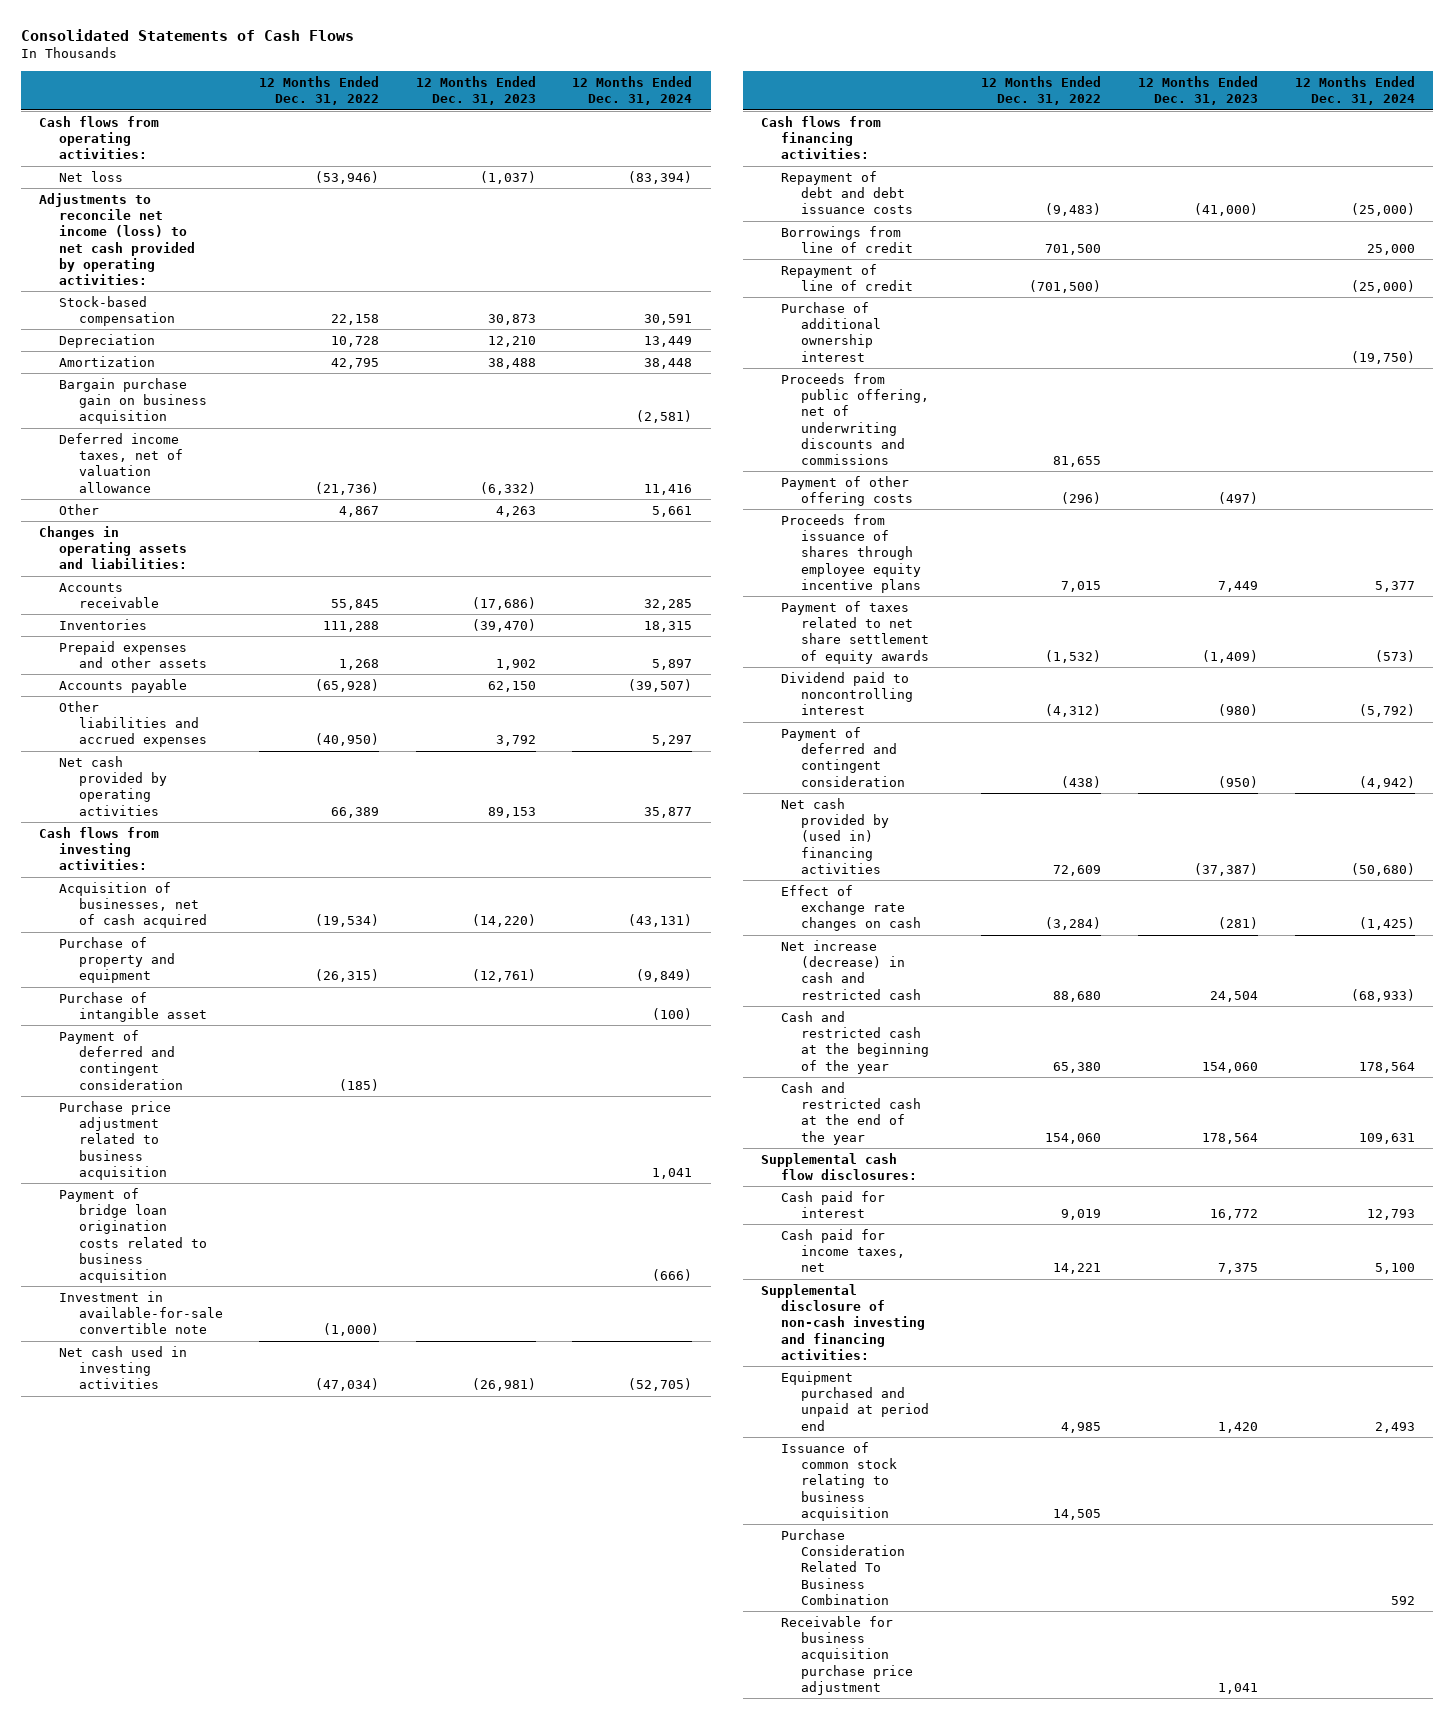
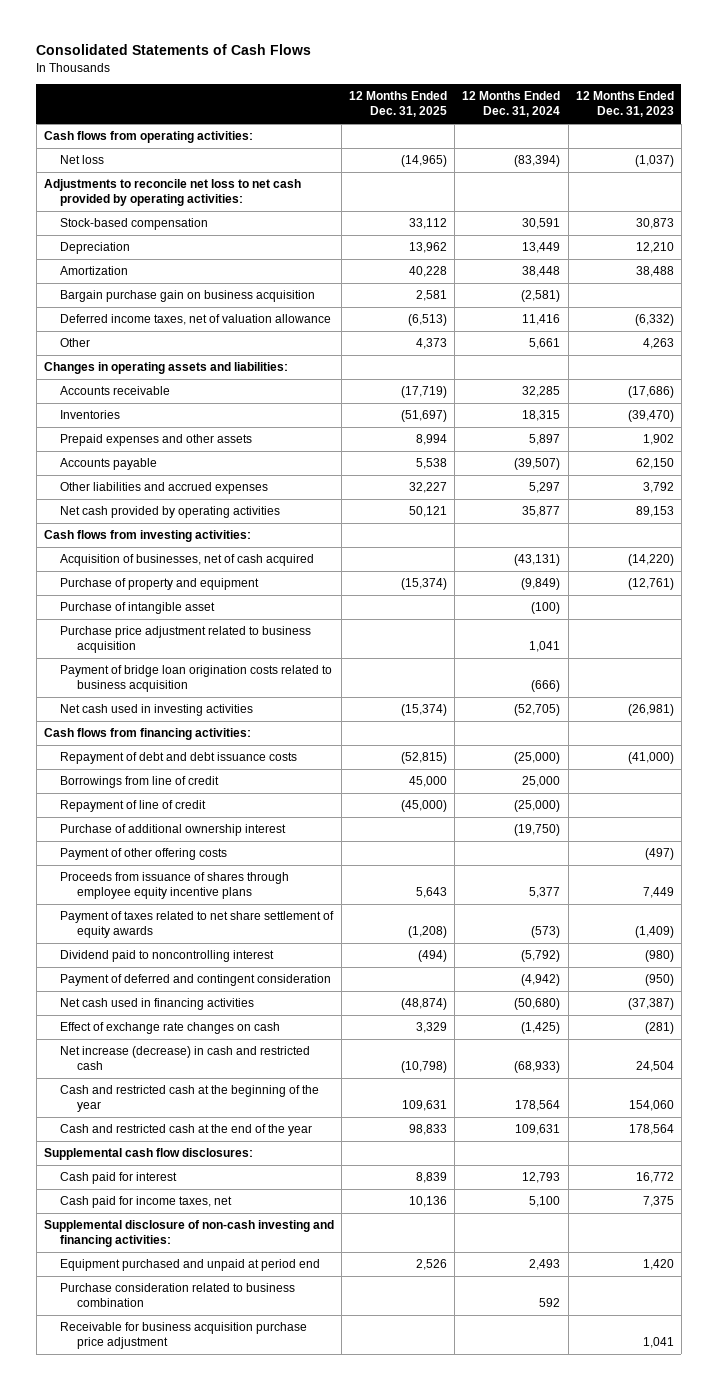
[259,75,380,106] 12 Months Ended Dec. 31, 2022 -> none
none -> [349,90,448,118] 12 Months Ended Dec. 31, 2025
[39,192,195,286] Adjustments to reconcile net income (loss) to net cash provided by operating activities: -> [43,179,301,207] Adjustments to reconcile net loss to net cash provided by operating activities:
[58,1029,183,1090] Payment of deferred and contingent consideration -> none
[58,1290,223,1335] Investment in available-for-sale convertible note -> none
[781,372,929,466] Proceeds from public offering, net of underwriting discounts and commissions -> none
[781,797,889,874] Net cash provided by (used in) financing activities -> [60,998,255,1011] Net cash used in financing activities
[781,1441,897,1521] Issuance of common stock relating to business acquisition -> none
[781,1528,905,1605] Purchase Consideration Related To Business Combination -> [60,1283,296,1308] Purchase consideration related to business combination

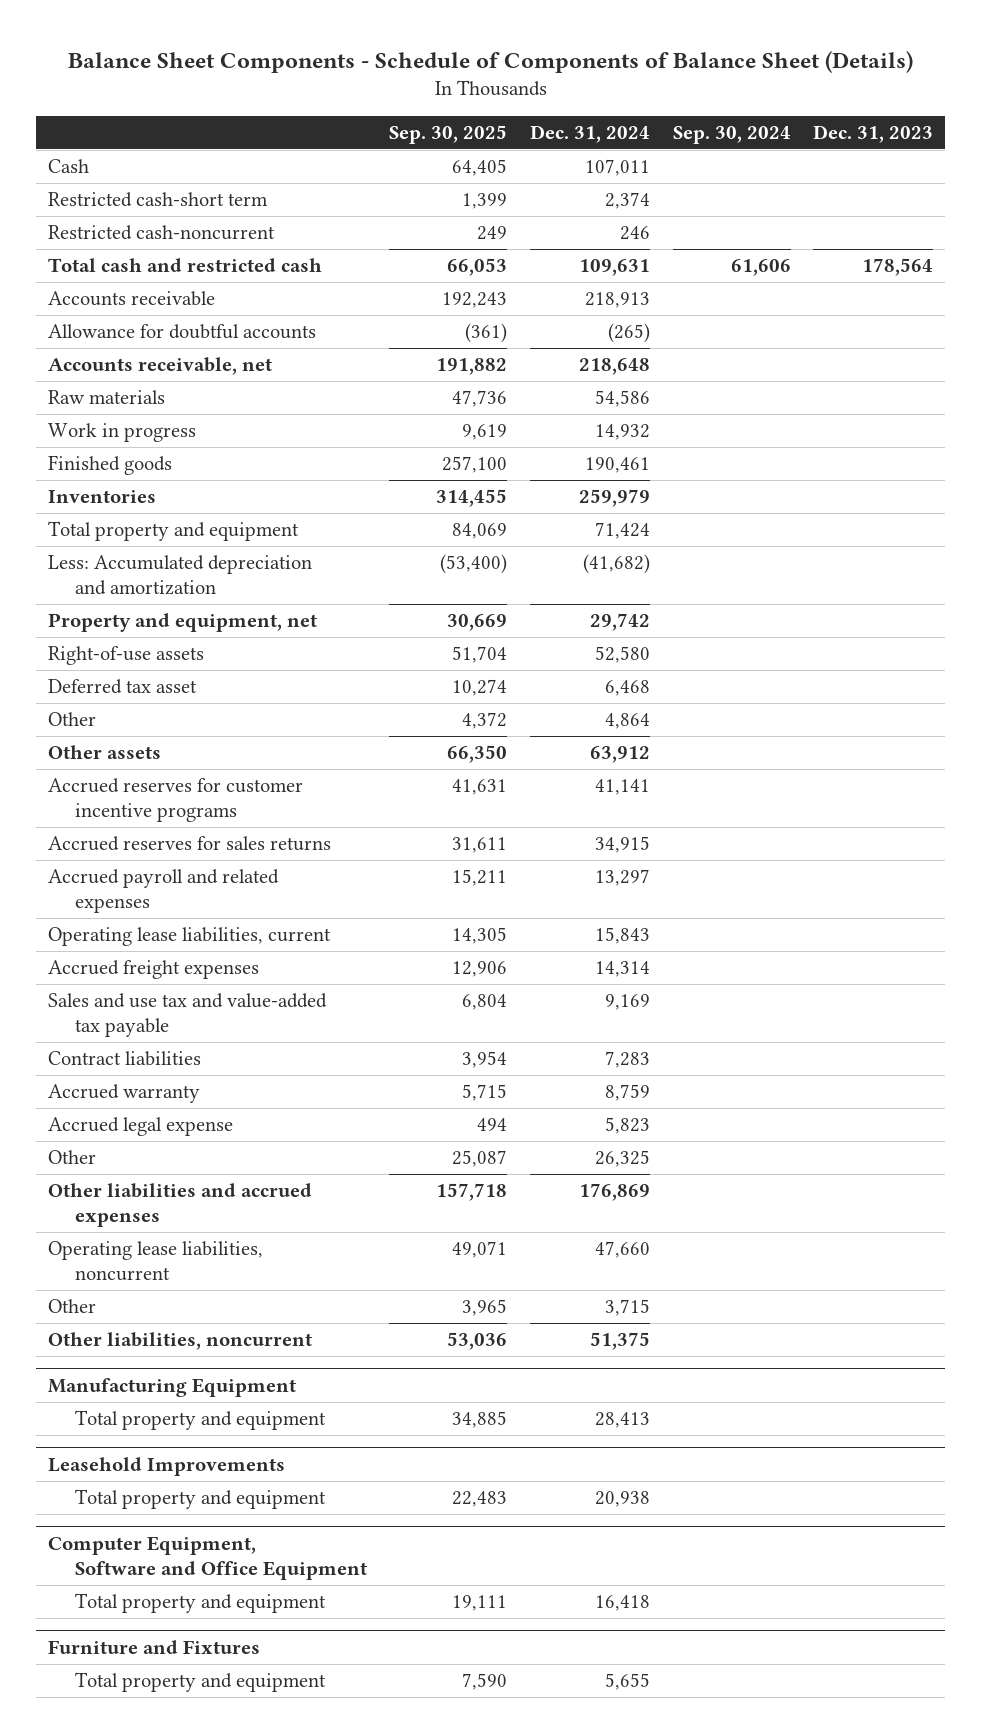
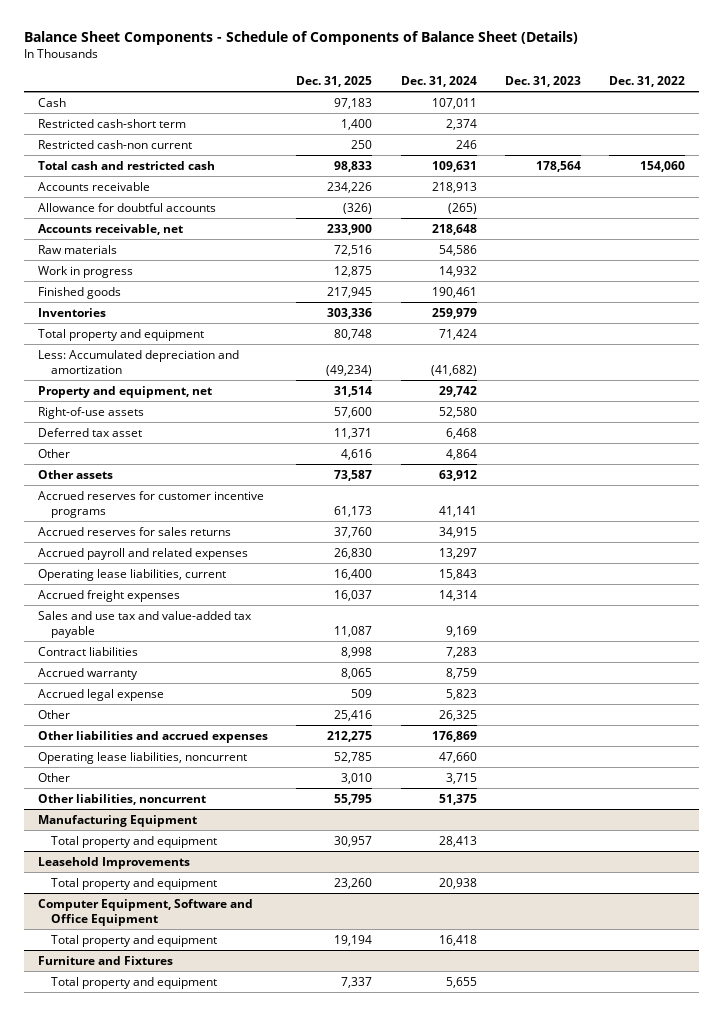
[389,124,508,144] Sep. 30, 2025 -> none
[672,125,791,144] Sep. 30, 2024 -> none
none -> [296,76,373,88] Dec. 31, 2025
none -> [609,76,686,88] Dec. 31, 2022
[47,225,275,241] Restricted cash-noncurrent -> [38,139,193,149] Restricted cash-non current

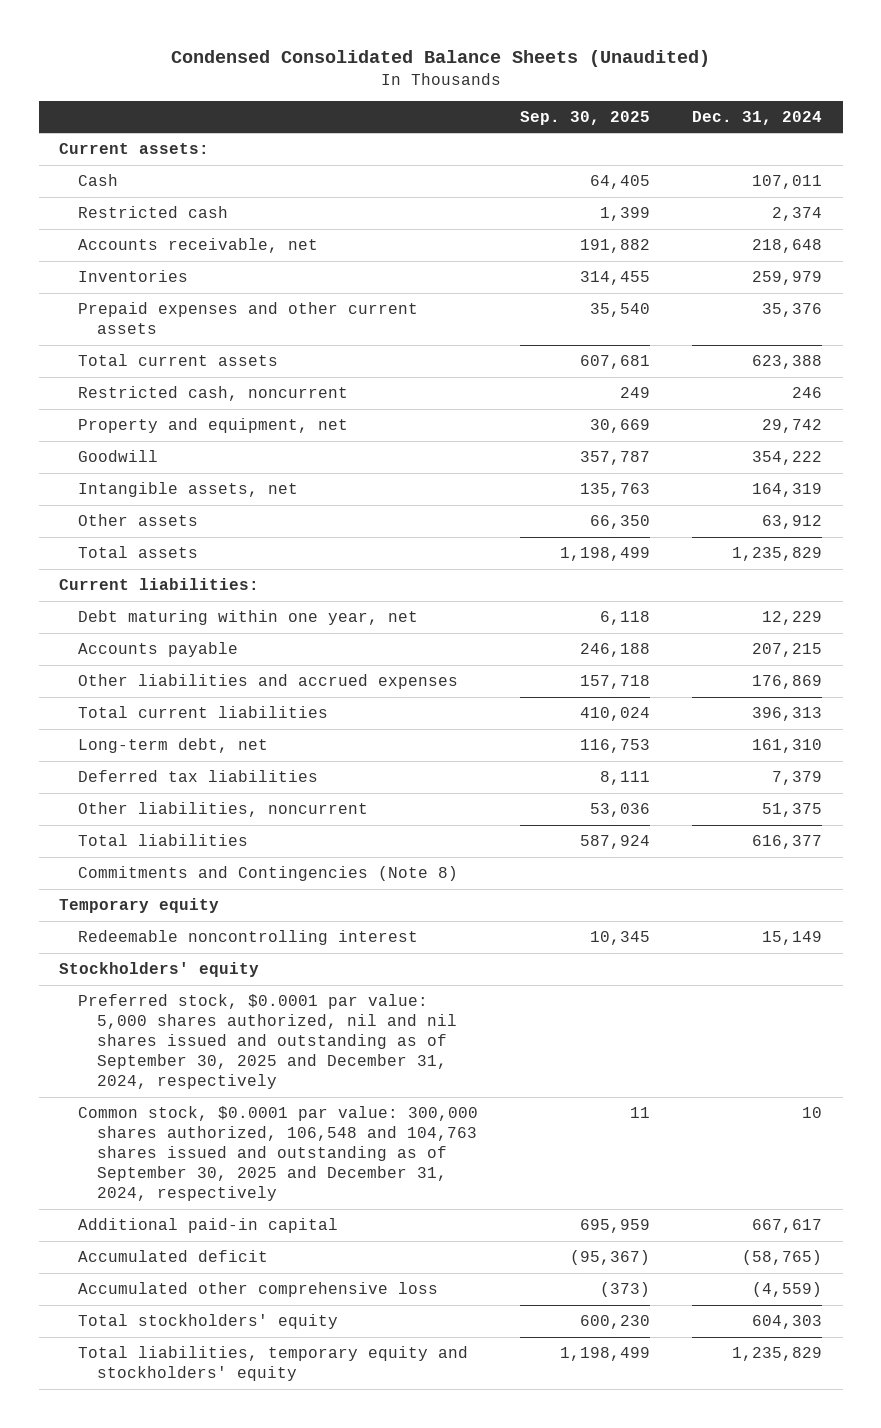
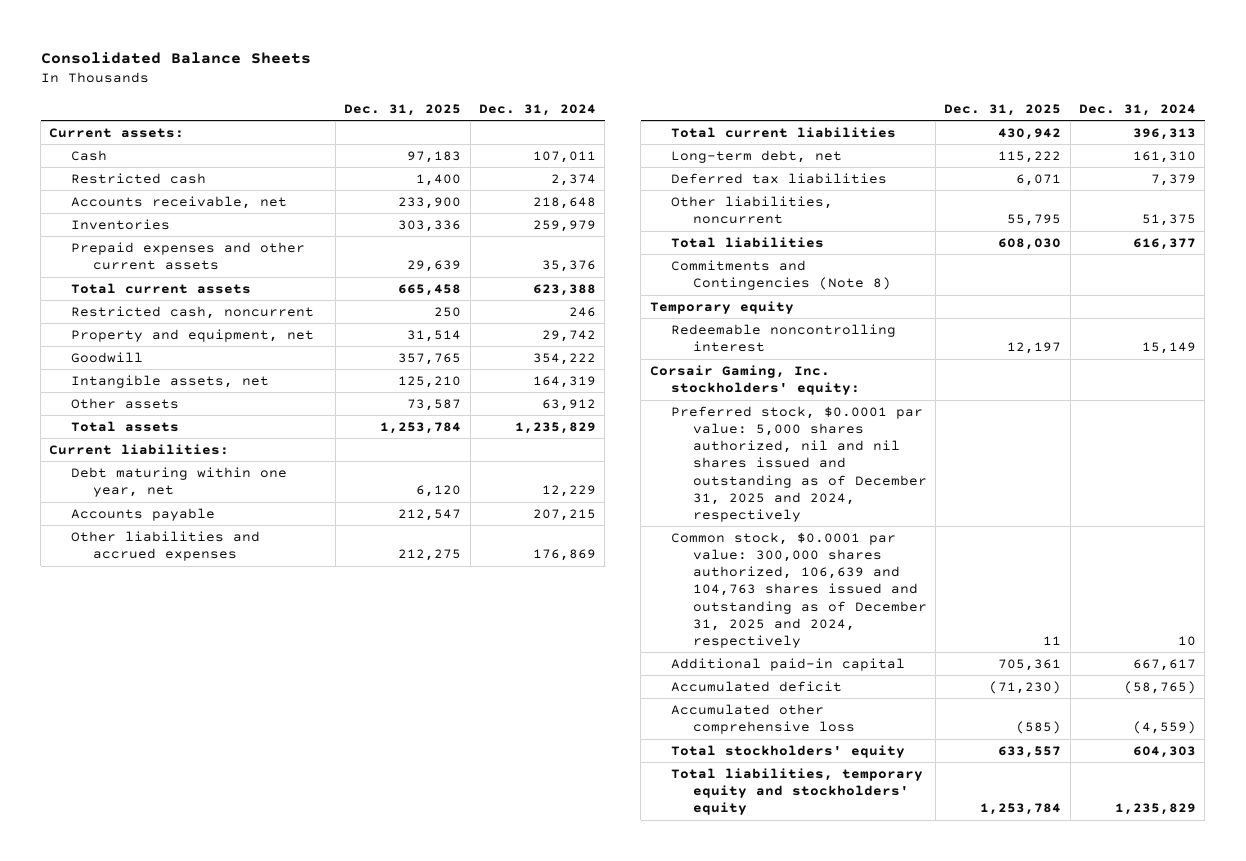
[170,50,710,68] Condensed Consolidated Balance Sheets (Unaudited) -> [40,51,311,64] Consolidated Balance Sheets
[519,110,650,125] Sep. 30, 2025 -> none
none -> [344,103,462,116] Dec. 31, 2025
[59,962,260,978] Stockholders' equity -> [649,364,861,396] Corsair Gaming, Inc. stockholders' equity:
[78,994,457,1089] Preferred stock, $0.0001 par value: 5,000 shares authorized, nil and nil shares issued and outstanding as of September 30, 2025 and December 31, 2024, respectively -> [671,405,927,522] Preferred stock, $0.0001 par value: 5,000 shares authorized, nil and nil shares issued and outstanding as of December 31, 2025 and 2024, respectively
[78,1106,479,1201] Common stock, $0.0001 par value: 300,000 shares authorized, 106,548 and 104,763 shares issued and outstanding as of September 30, 2025 and December 31, 2024, respectively -> [671,531,927,648] Common stock, $0.0001 par value: 300,000 shares authorized, 106,639 and 104,763 shares issued and outstanding as of December 31, 2025 and 2024, respectively

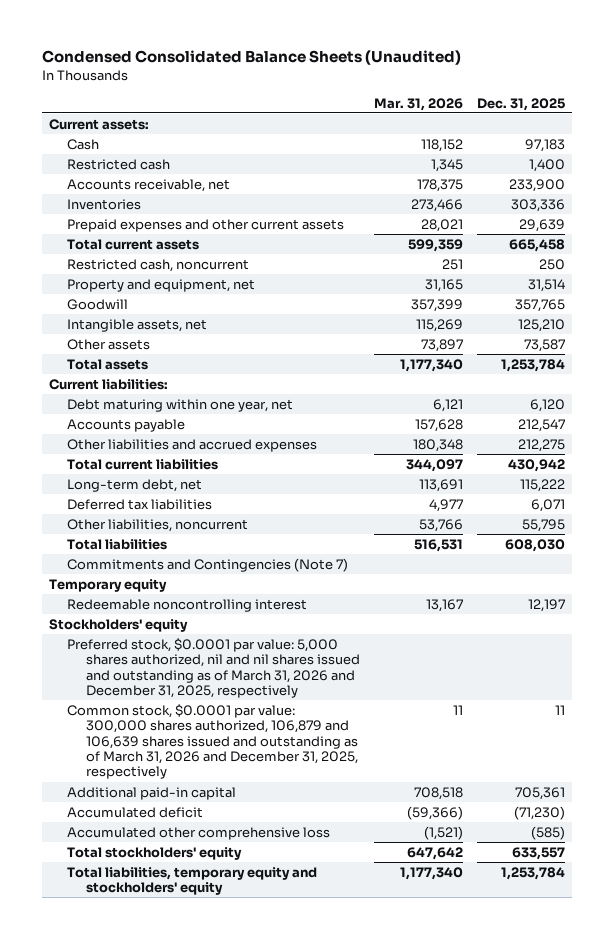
[40,51,311,64] Consolidated Balance Sheets -> [41,50,461,66] Condensed Consolidated Balance Sheets (Unaudited)
[478,103,596,116] Dec. 31, 2024 -> none
none -> [374,97,464,111] Mar. 31, 2026
[671,259,891,291] Commitments and Contingencies (Note 8) -> [67,557,349,572] Commitments and Contingencies (Note 7)
[649,364,861,396] Corsair Gaming, Inc. stockholders' equity: -> [48,618,188,632] Stockholders' equity
[671,405,927,522] Preferred stock, $0.0001 par value: 5,000 shares authorized, nil and nil shares issued and outstanding as of December 31, 2025 and 2024, respectively -> [67,637,361,698] Preferred stock, $0.0001 par value: 5,000 shares authorized, nil and nil shares issued and outstanding as of March 31, 2026 and December 31, 2025, respectively
[671,531,927,648] Common stock, $0.0001 par value: 300,000 shares authorized, 106,639 and 104,763 shares issued and outstanding as of December 31, 2025 and 2024, respectively -> [67,703,359,780] Common stock, $0.0001 par value: 300,000 shares authorized, 106,879 and 106,639 shares issued and outstanding as of March 31, 2026 and December 31, 2025, respectively

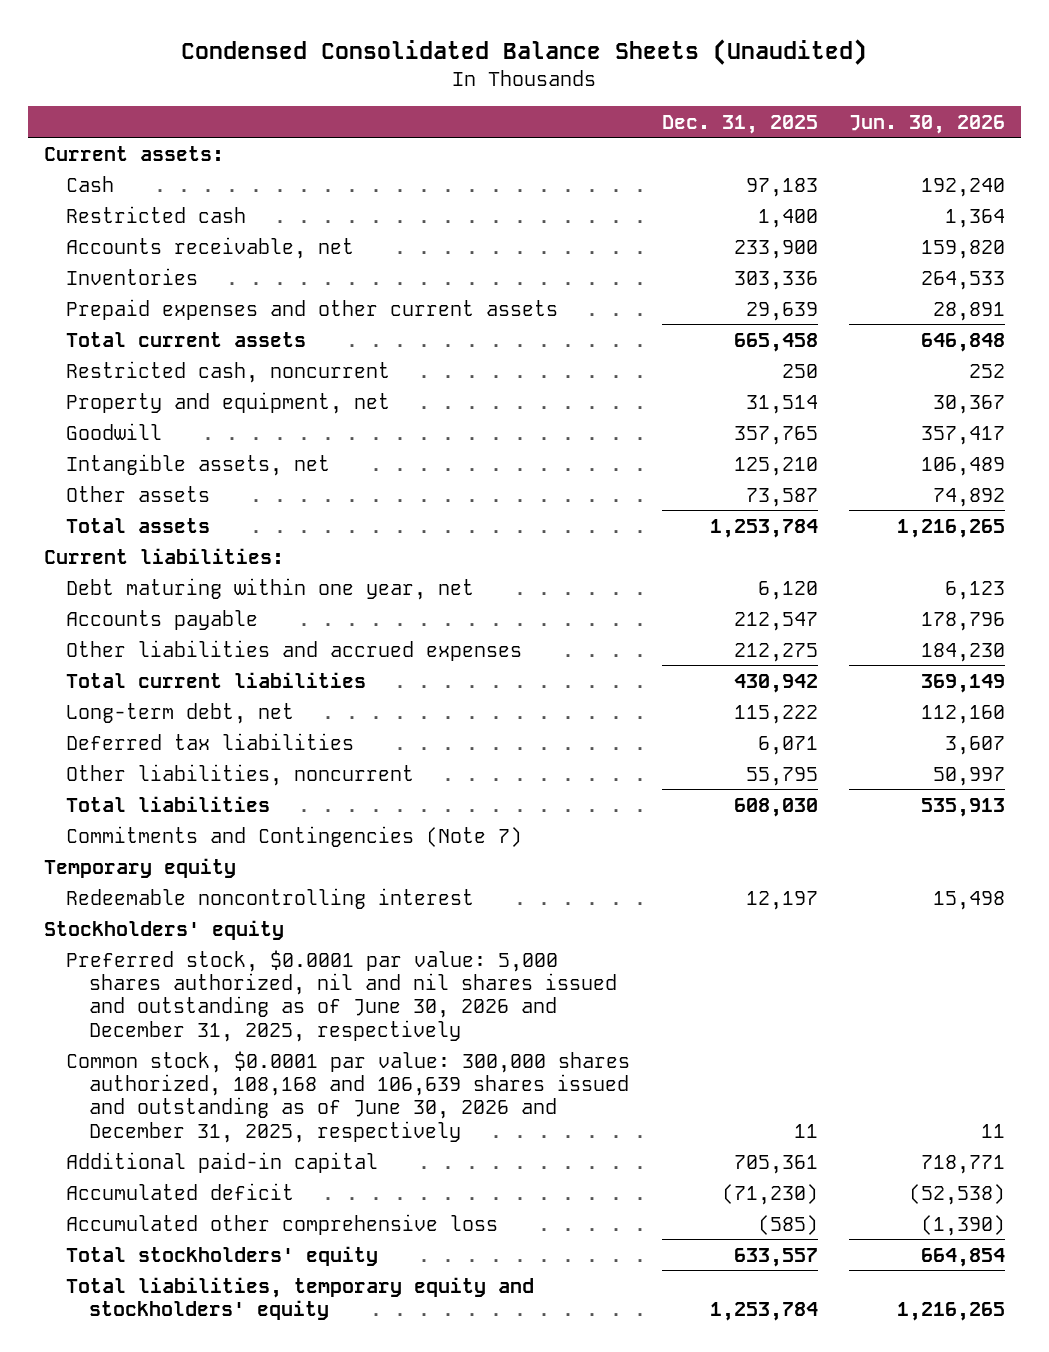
[374,97,464,111] Mar. 31, 2026 -> none
none -> [849,114,1006,134] Jun. 30, 2026
[67,637,361,698] Preferred stock, $0.0001 par value: 5,000 shares authorized, nil and nil shares issued and outstanding as of March 31, 2026 and December 31, 2025, respectively -> [66,949,618,1042] Preferred stock, $0.0001 par value: 5,000 shares authorized, nil and nil shares issued and outstanding as of June 30, 2026 and December 31, 2025, respectively
[67,703,359,780] Common stock, $0.0001 par value: 300,000 shares authorized, 106,879 and 106,639 shares issued and outstanding as of March 31, 2026 and December 31, 2025, respectively -> [66,1050,631,1143] Common stock, $0.0001 par value: 300,000 shares authorized, 108,168 and 106,639 shares issued and outstanding as of June 30, 2026 and December 31, 2025, respectively

